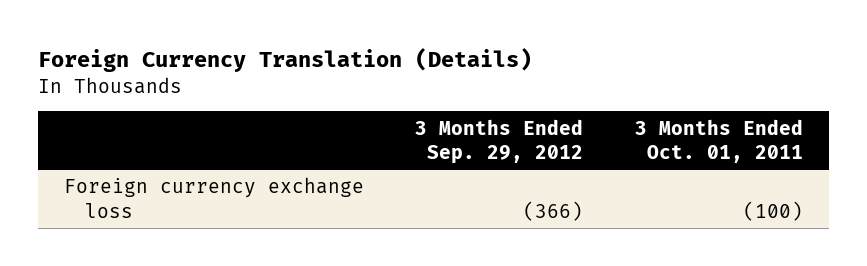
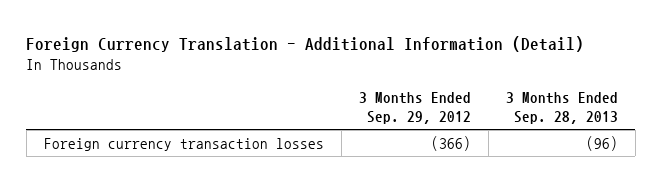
[37,48,532,73] Foreign Currency Translation (Details) -> [26,36,585,53] Foreign Currency Translation - Additional Information (Detail)
[634,118,803,164] 3 Months Ended Oct. 01, 2011 -> none
none -> [505,91,618,124] 3 Months Ended Sep. 28, 2013
[63,177,364,218] Foreign currency exchange loss -> [43,137,324,151] Foreign currency transaction losses

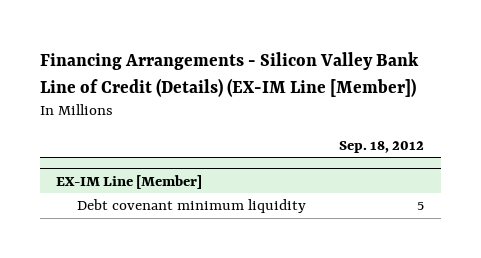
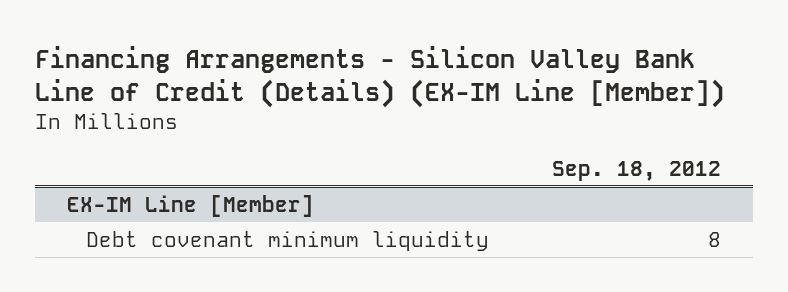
[417,202,425,211] 5 -> [708,232,722,248] 8

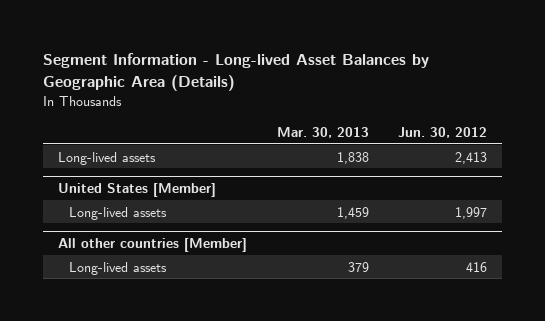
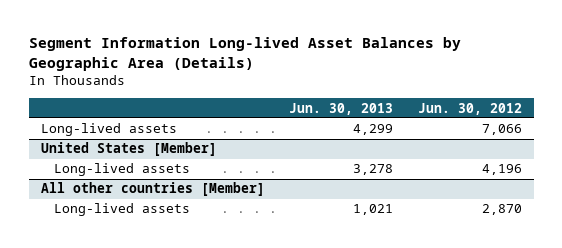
[43,53,430,92] Segment Information - Long-lived Asset Balances by Geographic Area (Details) -> [28,37,461,72] Segment Information Long-lived Asset Balances by Geographic Area (Details)
[276,126,369,138] Mar. 30, 2013 -> none
none -> [289,102,394,115] Jun. 30, 2013
[455,151,488,164] 2,413 -> [481,124,522,136] 7,066
[455,206,488,219] 1,997 -> [481,164,522,176] 4,196
[466,261,488,272] 416 -> [481,204,522,216] 2,870

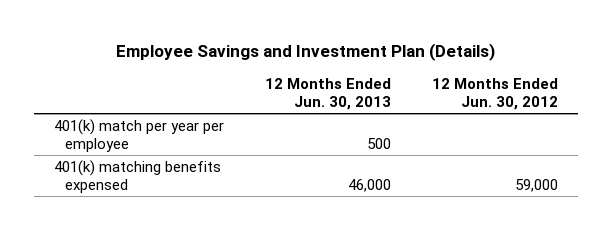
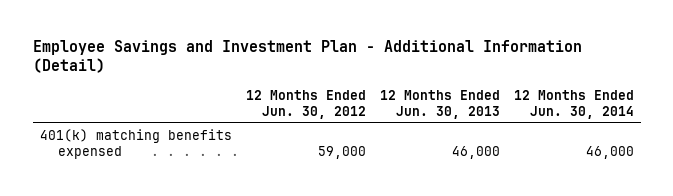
[115,43,495,62] Employee Savings and Investment Plan (Details) -> [32,39,582,74] Employee Savings and Investment Plan - Additional Information (Detail)
none -> [513,89,634,119] 12 Months Ended Jun. 30, 2014
[54,118,225,152] 401(k) match per year per employee -> none

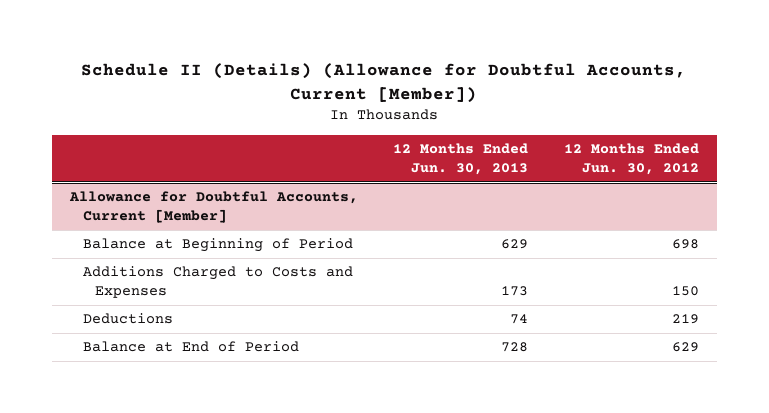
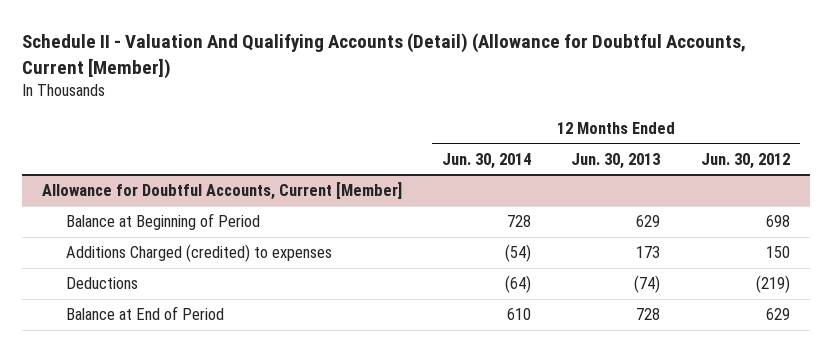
[81,63,687,104] Schedule II (Details) (Allowance for Doubtful Accounts, Current [Member]) -> [22,32,747,79] Schedule II - Valuation And Qualifying Accounts (Detail) (Allowance for Doubtful Accounts, Current [Member])
none -> [442,152,532,169] Jun. 30, 2014
[82,266,353,299] Additions Charged to Costs and Expenses -> [66,244,333,263] Additions Charged (credited) to expenses
[510,314,529,325] 74 -> [634,275,661,294] (74)
[672,314,700,325] 219 -> [755,275,790,294] (219)

